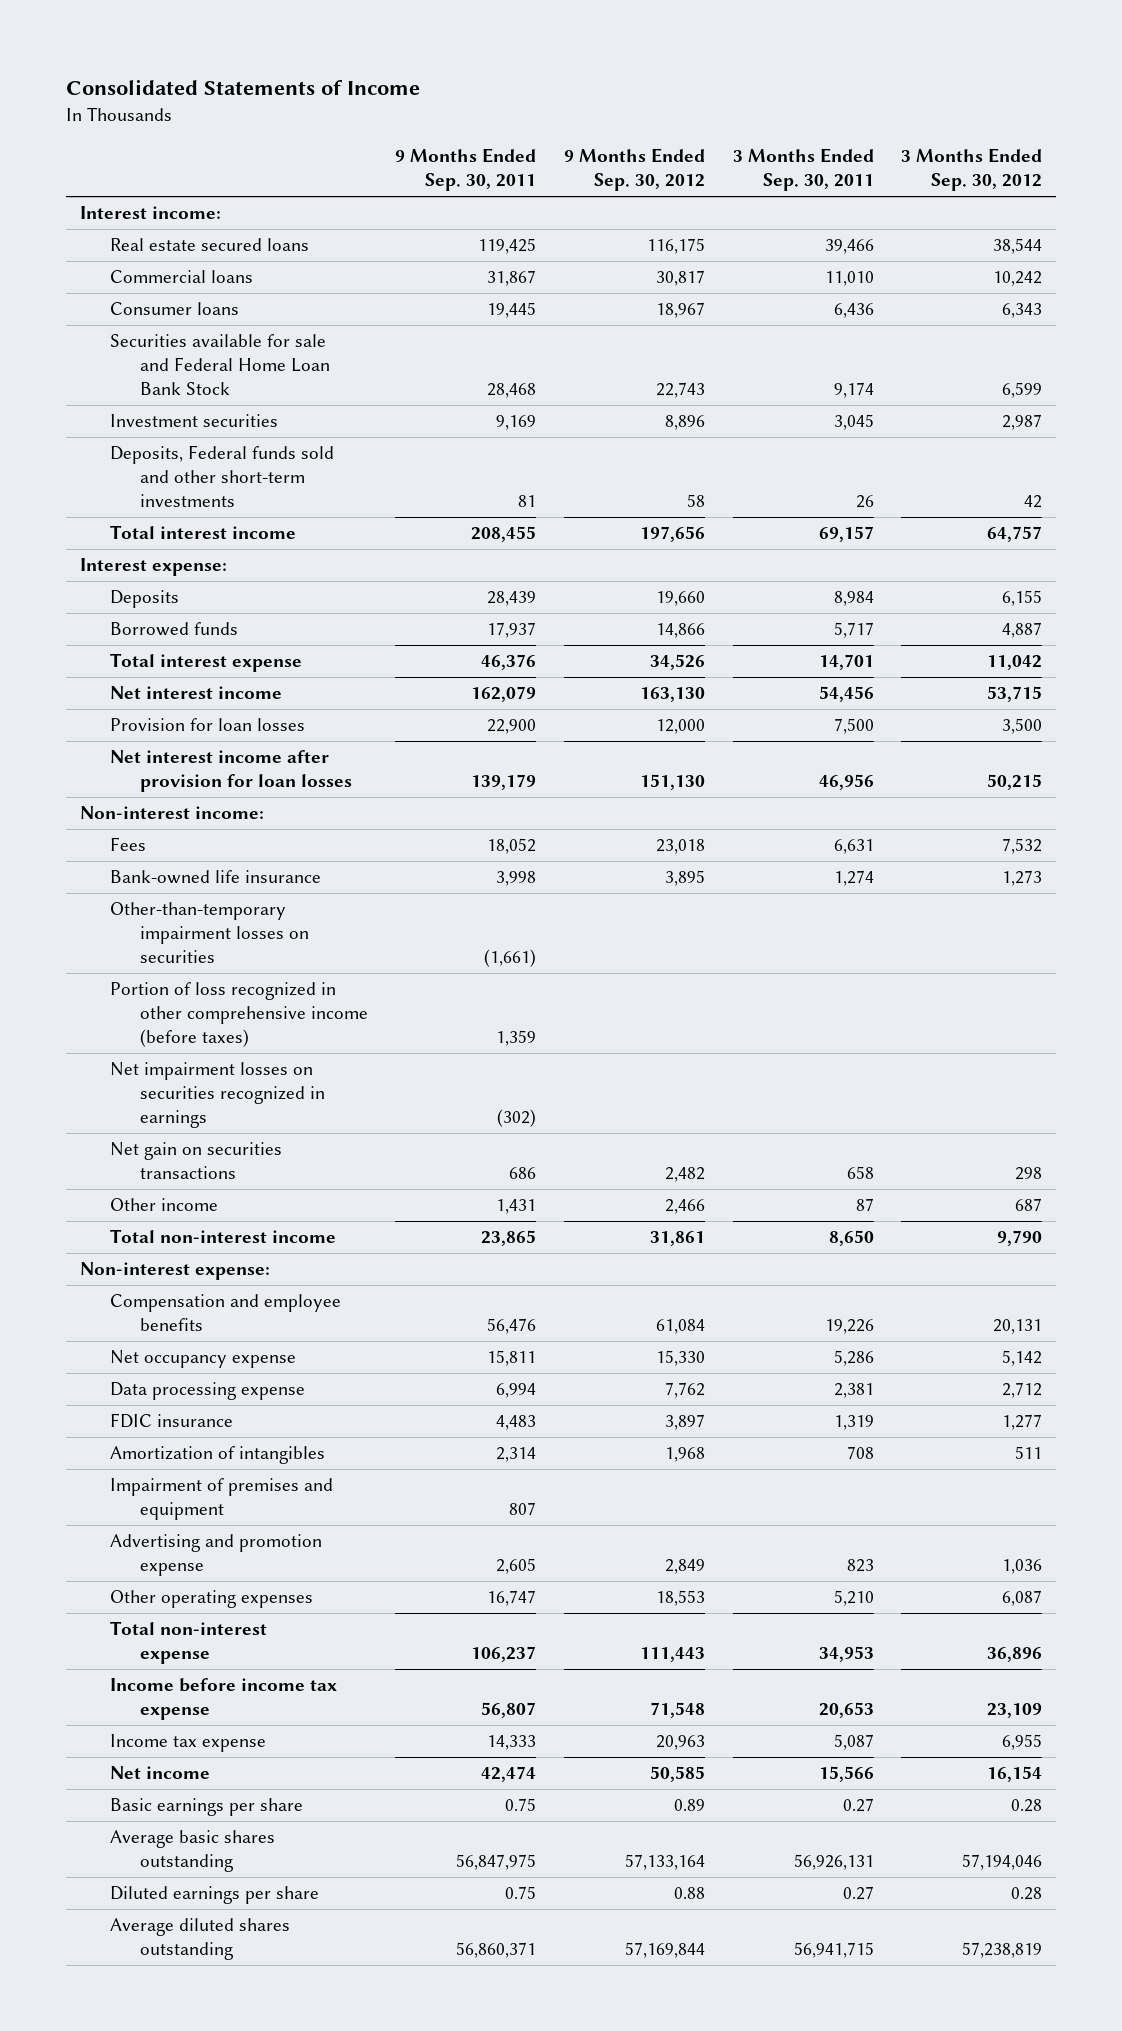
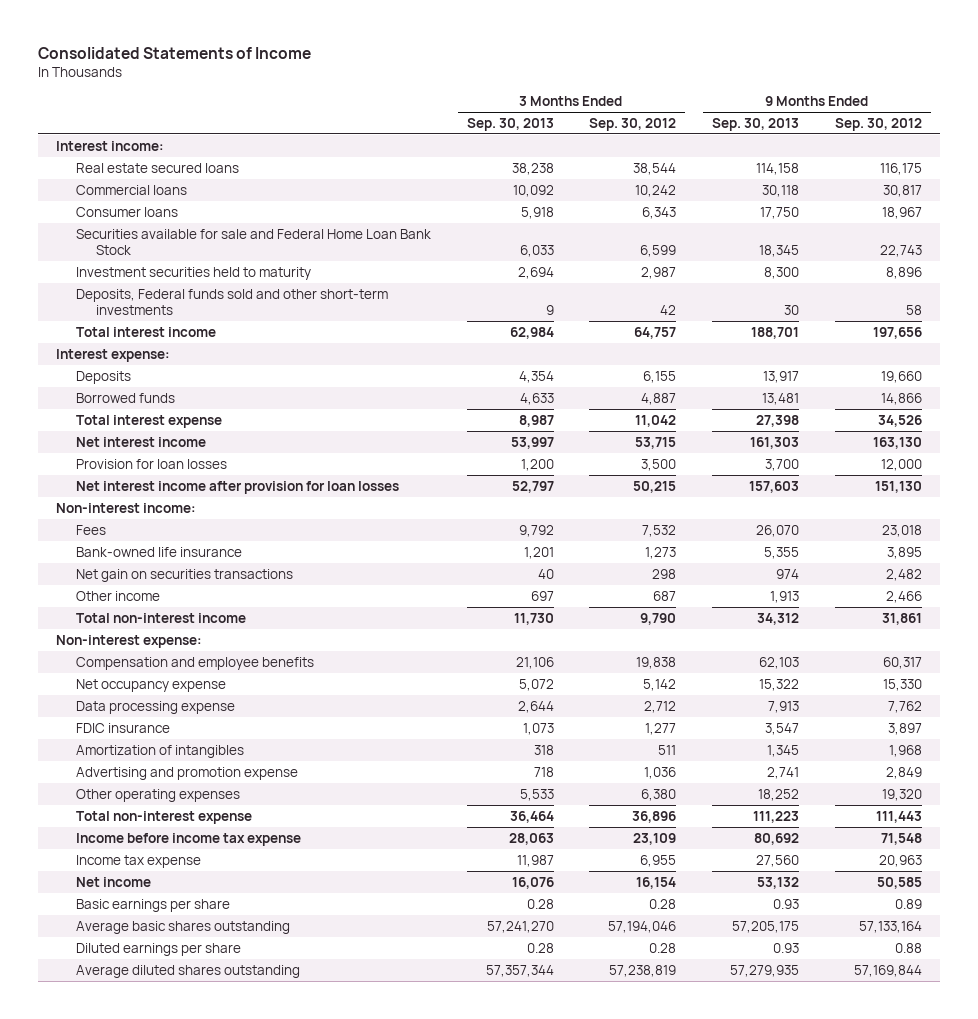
[395,148,537,192] 9 Months Ended Sep. 30, 2011 -> none
[732,148,874,192] 3 Months Ended Sep. 30, 2011 -> none
none -> [466,117,554,131] Sep. 30, 2013
none -> [712,117,800,131] Sep. 30, 2013
[109,414,278,428] Investment securities -> [75,266,311,280] Investment securities held to maturity
[109,902,309,964] Other-than-temporary impairment losses on securities -> none
[109,982,368,1048] Portion of loss recognized in other comprehensive income (before taxes) -> none
[109,1062,325,1129] Net impairment losses on securities recognized in earnings -> none
[656,1319,706,1335] 61,084 -> [883,656,923,669] 60,317
[993,1319,1043,1335] 20,131 -> [636,656,677,669] 19,838
[109,1478,333,1521] Impairment of premises and equipment -> none
[656,1590,706,1607] 18,553 -> [882,788,923,801] 19,320
[1002,1590,1043,1607] 6,087 -> [641,788,677,801] 6,380

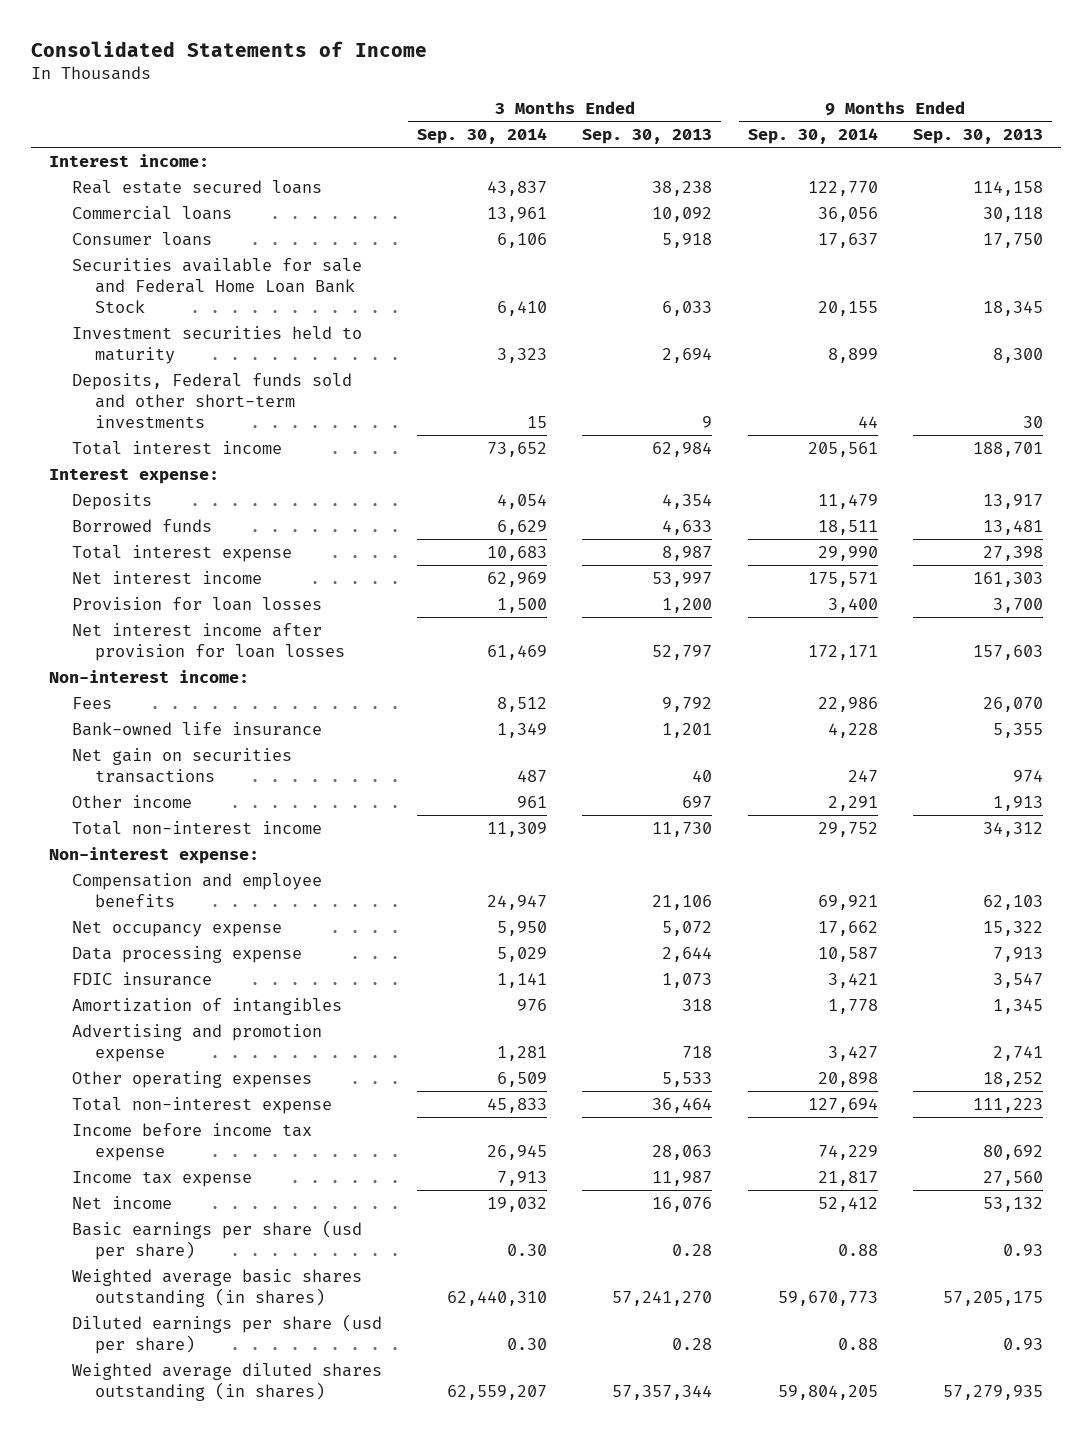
[589,117,677,131] Sep. 30, 2012 -> none
[835,117,923,131] Sep. 30, 2012 -> none
none -> [417,127,548,144] Sep. 30, 2014
none -> [747,127,878,144] Sep. 30, 2014
[75,898,230,912] Basic earnings per share -> [71,1219,362,1260] Basic earnings per share (usd per share)
[75,920,290,934] Average basic shares outstanding -> [71,1268,362,1307] Weighted average basic shares outstanding (in shares)
[75,942,241,956] Diluted earnings per share -> [71,1313,382,1354] Diluted earnings per share (usd per share)
[75,964,300,978] Average diluted shares outstanding -> [71,1362,382,1401] Weighted average diluted shares outstanding (in shares)

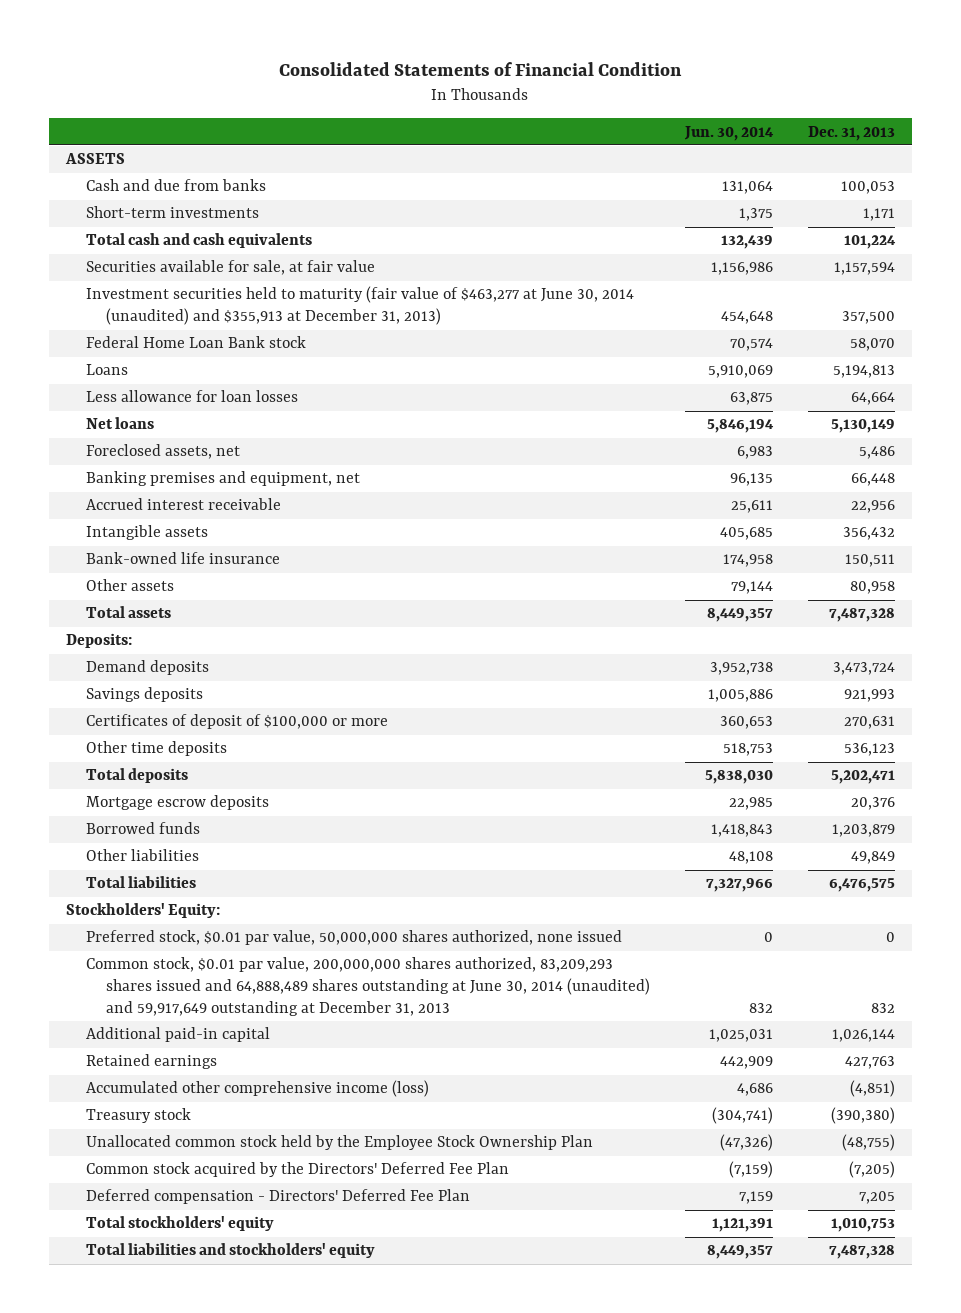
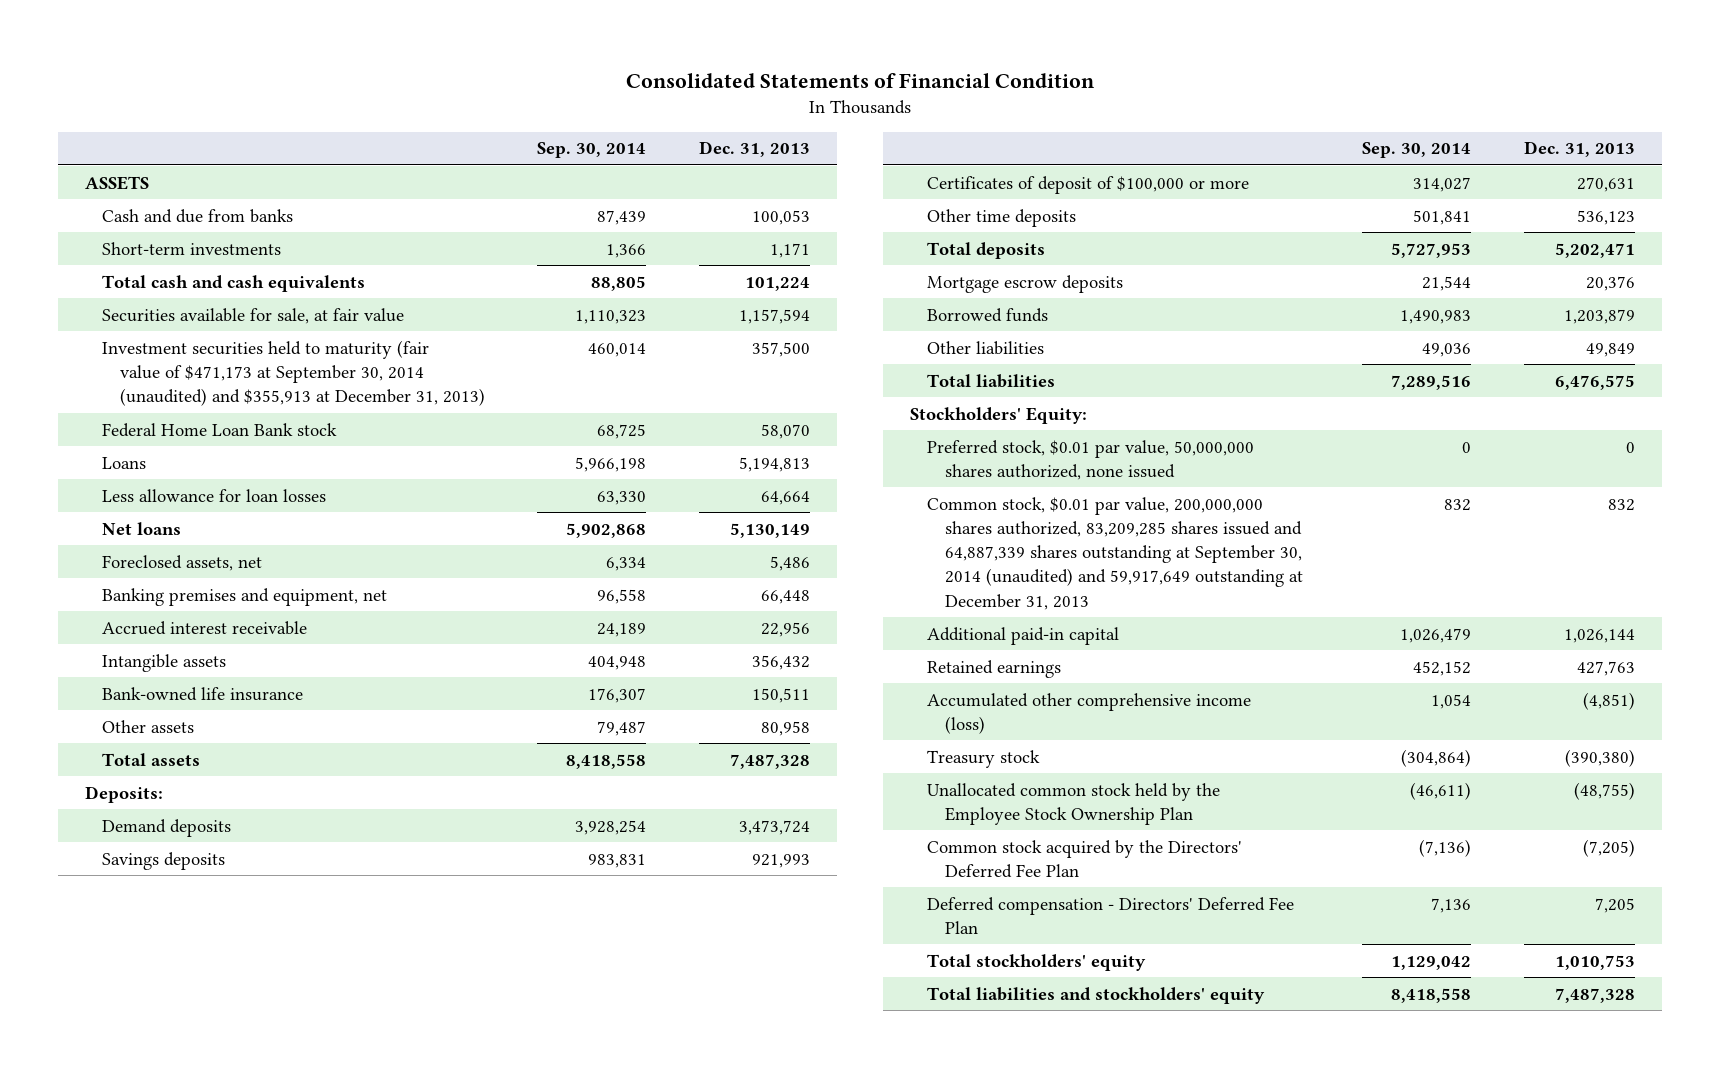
[683,125,774,141] Jun. 30, 2014 -> none
none -> [537,142,647,159] Sep. 30, 2014
[85,286,634,326] Investment securities held to maturity (fair value of $463,277 at June 30, 2014 (unaudited) and $355,913 at December 31, 2013) -> [102,339,485,407] Investment securities held to maturity (fair value of $471,173 at September 30, 2014 (unaudited) and $355,913 at December 31, 2013)
[85,957,650,1016] Common stock, $0.01 par value, 200,000,000 shares authorized, 83,209,293 shares issued and 64,888,489 shares outstanding at June 30, 2014 (unaudited) and 59,917,649 outstanding at December 31, 2013 -> [927,496,1303,610] Common stock, $0.01 par value, 200,000,000 shares authorized, 83,209,285 shares issued and 64,887,339 shares outstanding at September 30, 2014 (unaudited) and 59,917,649 outstanding at December 31, 2013

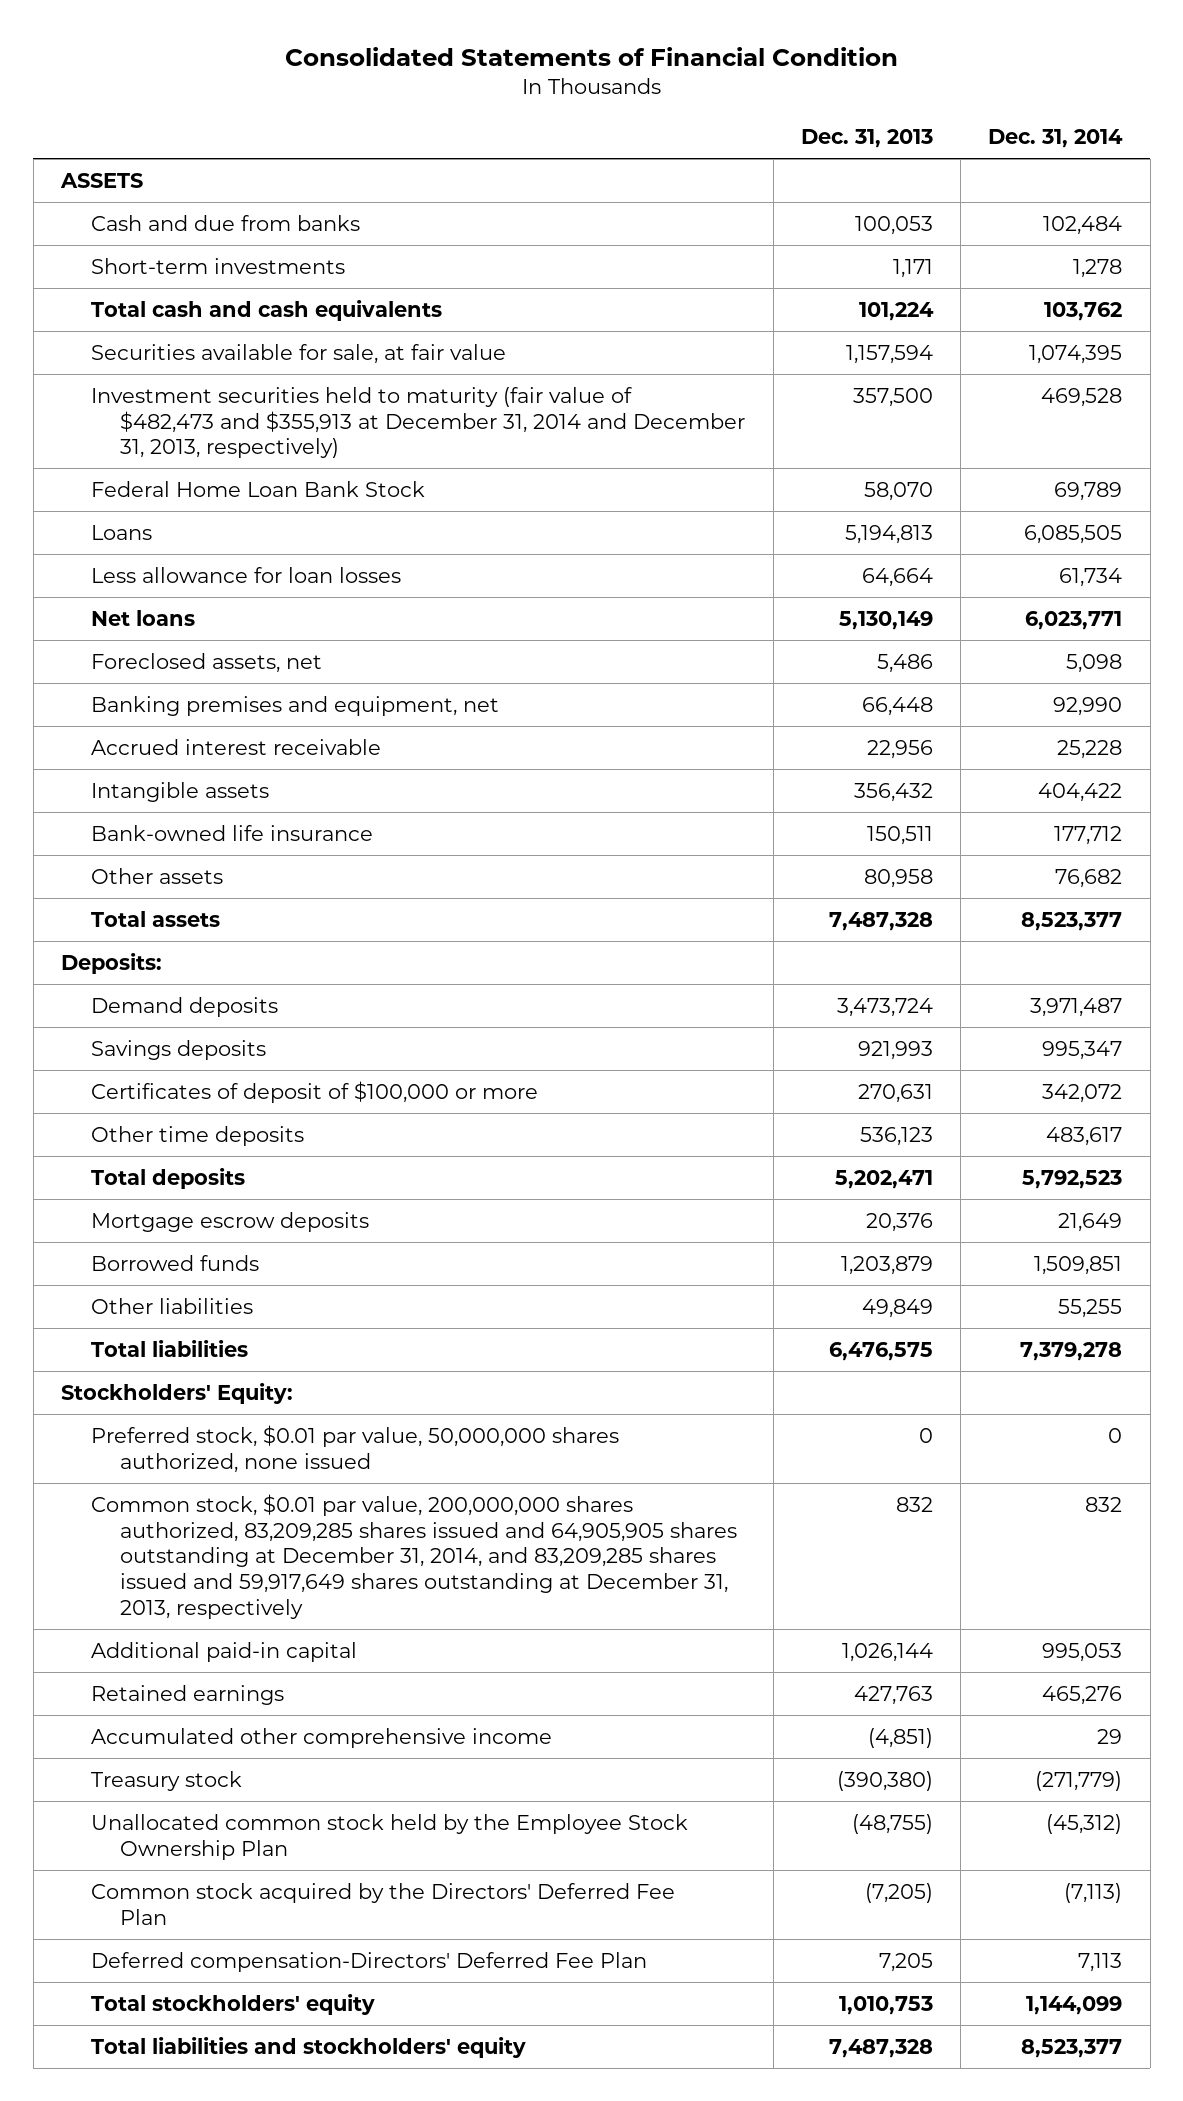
[537,142,647,159] Sep. 30, 2014 -> none
none -> [988,129,1124,149] Dec. 31, 2014
[102,339,485,407] Investment securities held to maturity (fair value of $471,173 at September 30, 2014 (unaudited) and $355,913 at December 31, 2013) -> [90,386,746,459] Investment securities held to maturity (fair value of $482,473 and $355,913 at December 31, 2014 and December 31, 2013, respectively)
[102,422,338,437] Federal Home Loan Bank stock -> [90,480,425,497] Federal Home Loan Bank Stock
[927,496,1303,610] Common stock, $0.01 par value, 200,000,000 shares authorized, 83,209,285 shares issued and 64,887,339 shares outstanding at September 30, 2014 (unaudited) and 59,917,649 outstanding at December 31, 2013 -> [90,1493,738,1620] Common stock, $0.01 par value, 200,000,000 shares authorized, 83,209,285 shares issued and 64,905,905 shares outstanding at December 31, 2014, and 83,209,285 shares issued and 59,917,649 shares outstanding at December 31, 2013, respectively
[927,692,1252,734] Accumulated other comprehensive income (loss) -> [90,1727,552,1748] Accumulated other comprehensive income
[927,896,1295,934] Deferred compensation - Directors' Deferred Fee Plan -> [90,1951,647,1972] Deferred compensation-Directors' Deferred Fee Plan

